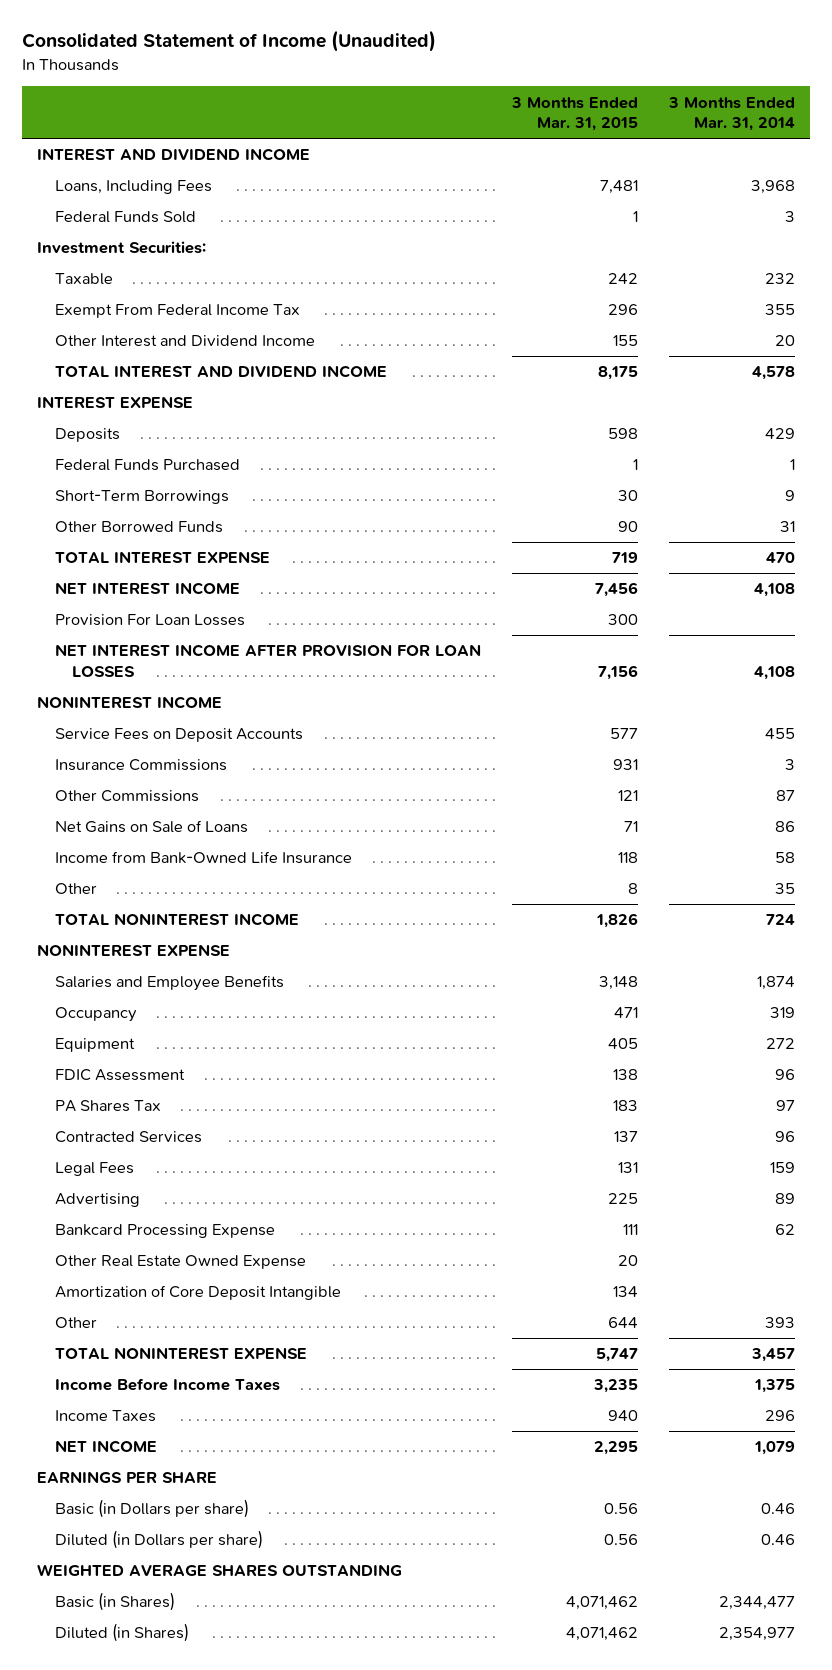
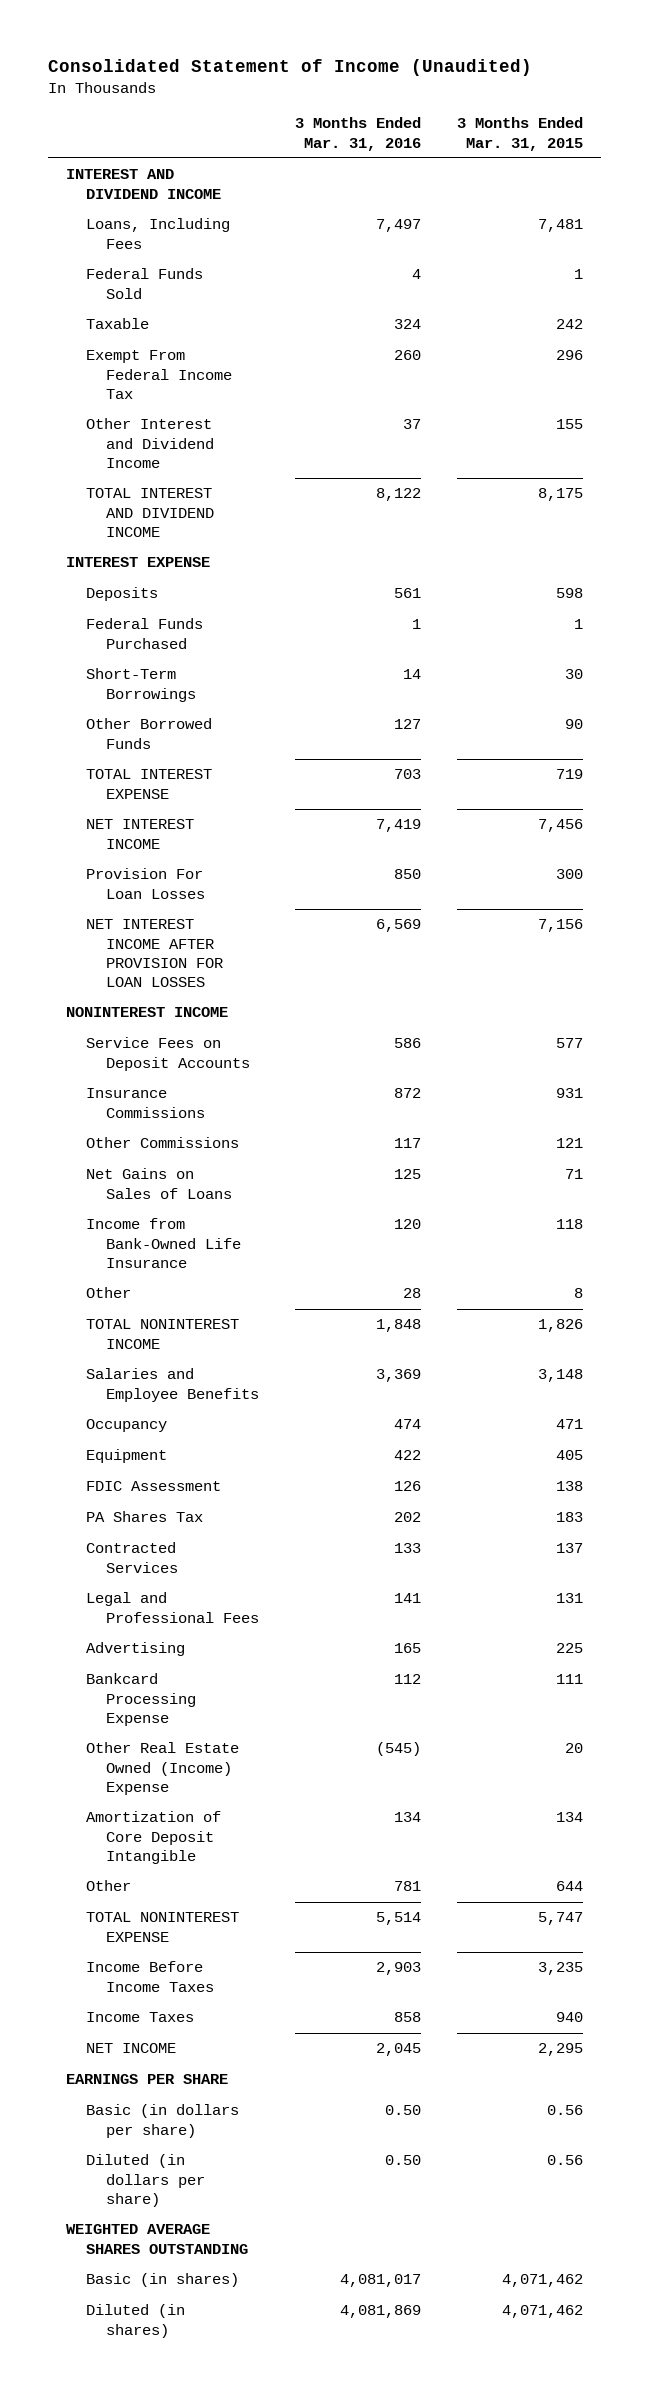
[667,96,795,132] 3 Months Ended Mar. 31, 2014 -> none
none -> [295,117,422,151] 3 Months Ended Mar. 31, 2016
[37,241,207,255] Investment Securities: -> none
[54,820,248,834] Net Gains on Sale of Loans -> [86,1168,233,1199] Net Gains on Sales of Loans
[37,944,231,957] NONINTEREST EXPENSE -> none
[54,1162,134,1177] Legal Fees -> [86,1592,260,1623] Legal and Professional Fees
[54,1255,306,1270] Other Real Estate Owned Expense -> [86,1742,240,1795] Other Real Estate Owned (Income) Expense
[54,1499,249,1519] Basic (in Dollars per share) -> [86,2104,240,2138] Basic (in dollars per share)
[54,1530,263,1550] Diluted (in Dollars per share) -> [86,2154,206,2207] Diluted (in dollars per share)
[54,1592,175,1612] Basic (in Shares) -> [86,2273,240,2288] Basic (in shares)
[54,1623,189,1643] Diluted (in Shares) -> [86,2304,186,2338] Diluted (in shares)

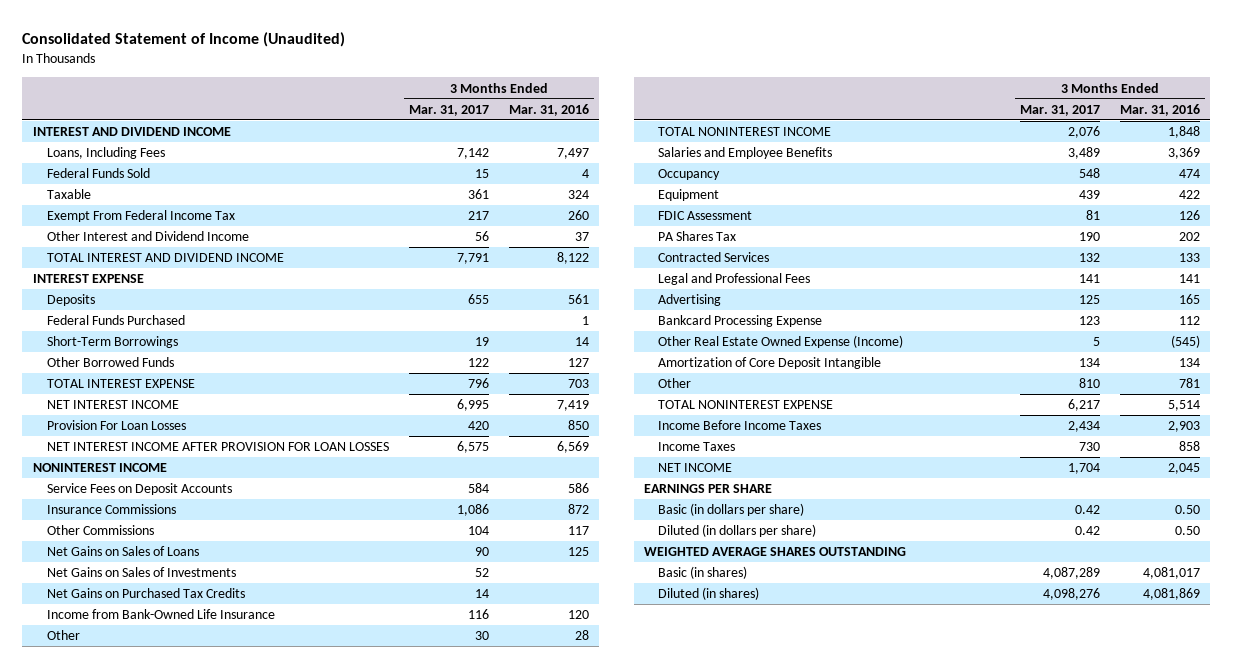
[457,117,584,151] 3 Months Ended Mar. 31, 2015 -> none
none -> [408,104,489,116] Mar. 31, 2017
none -> [46,567,236,578] Net Gains on Sales of Investments
none -> [46,588,245,599] Net Gains on Purchased Tax Credits
[86,1742,240,1795] Other Real Estate Owned (Income) Expense -> [658,335,904,349] Other Real Estate Owned Expense (Income)

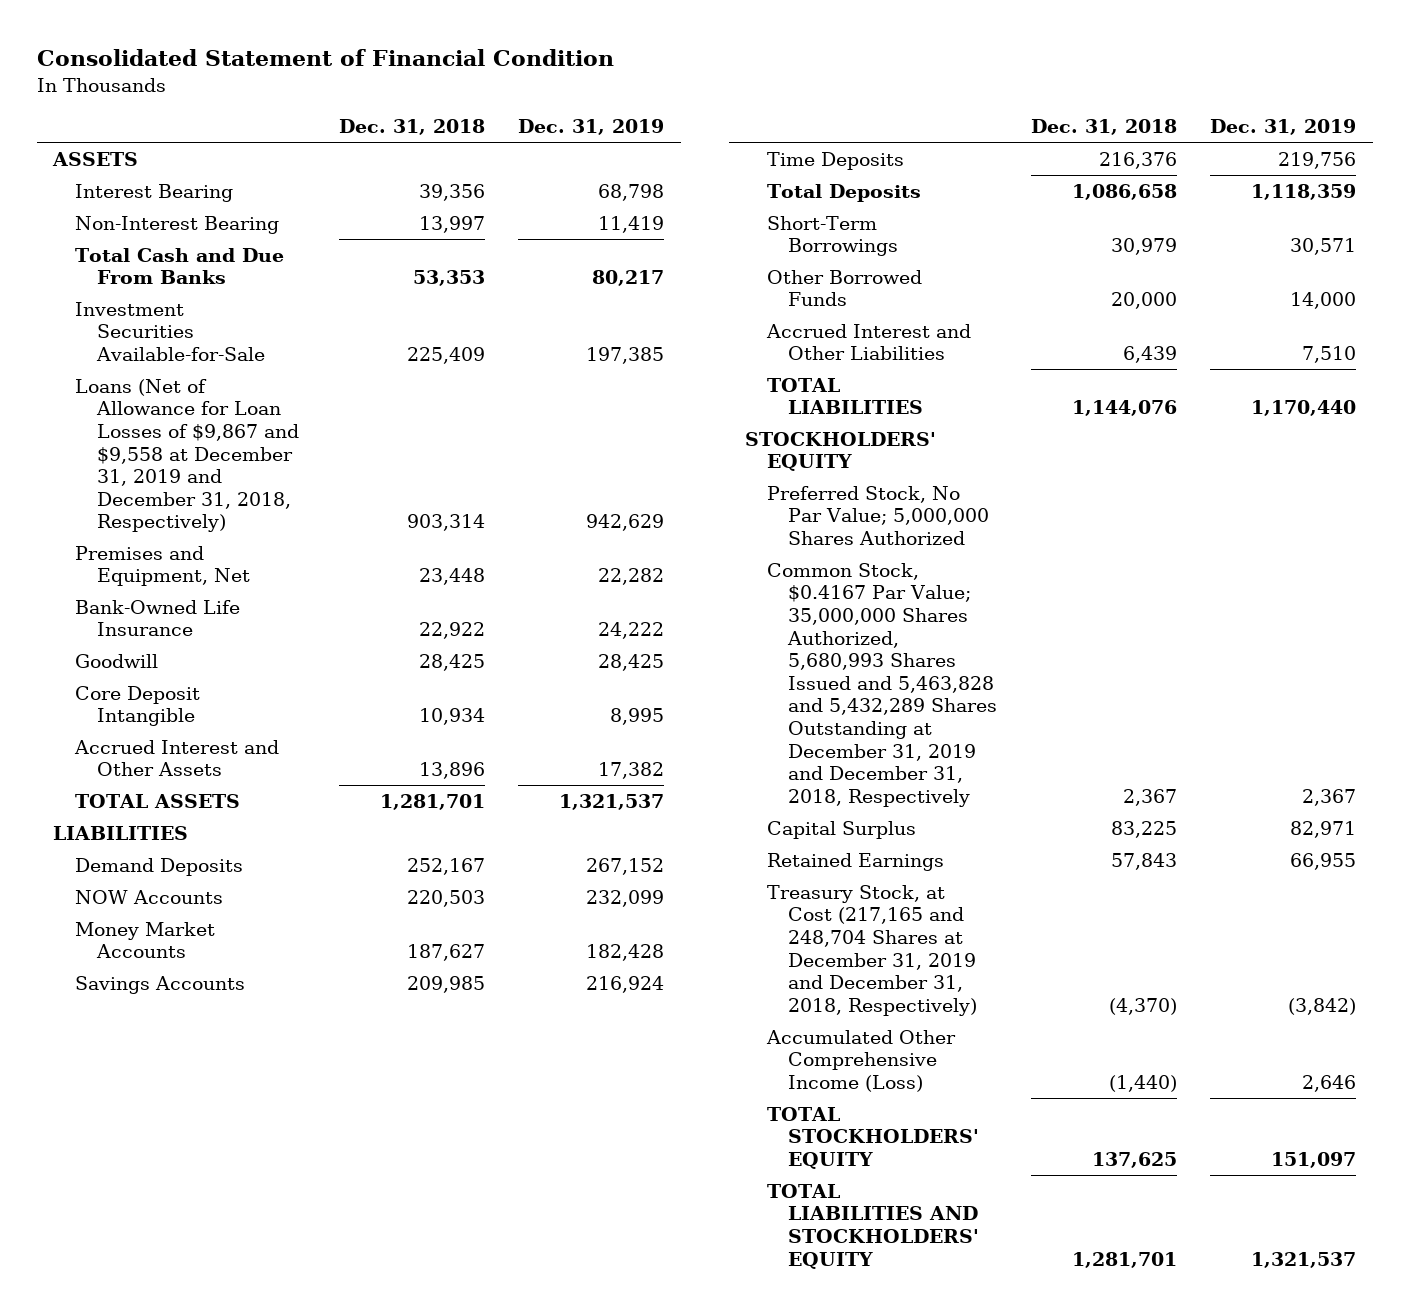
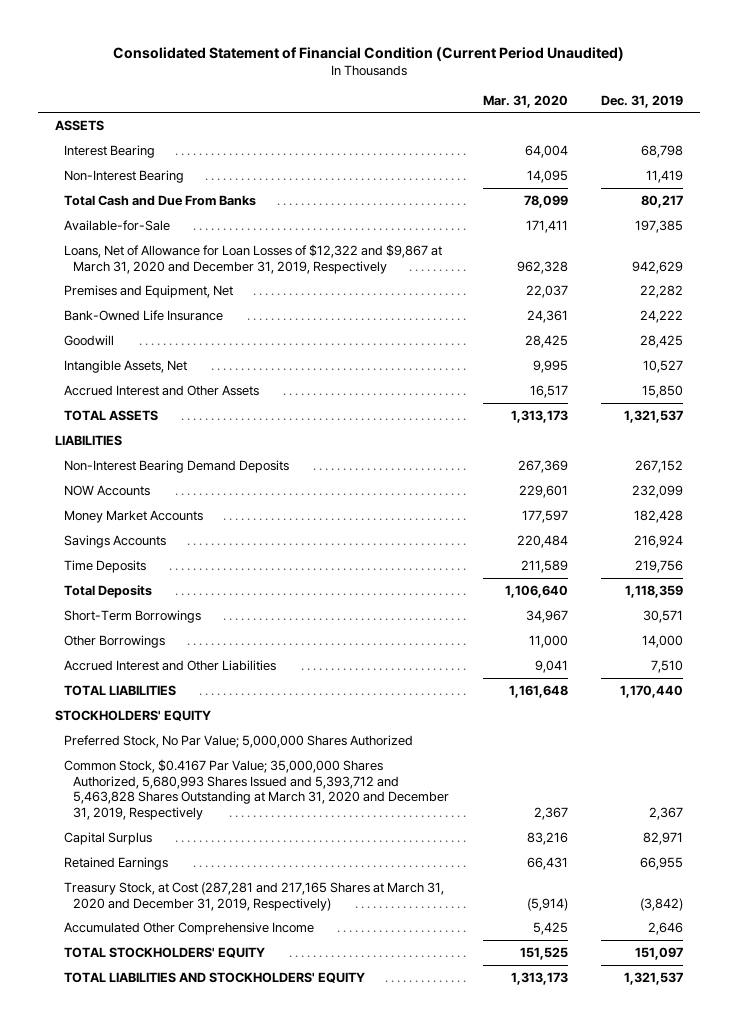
[36,49,614,67] Consolidated Statement of Financial Condition -> [113,46,625,61] Consolidated Statement of Financial Condition (Current Period Unaudited)
[339,119,486,136] Dec. 31, 2018 -> none
none -> [482,94,568,108] Mar. 31, 2020
[75,301,265,361] Investment Securities Available-for-Sale -> [64,219,171,231] Available-for-Sale
[75,378,299,533] Loans (Net of Allowance for Loan Losses of $9,867 and $9,558 at December 31, 2019 and December 31, 2018, Respectively) -> [64,243,443,274] Loans, Net of Allowance for Loan Losses of $12,322 and $9,867 at March 31, 2020 and December 31, 2019, Respectively
[75,685,201,727] Core Deposit Intangible -> [64,359,188,373] Intangible Assets, Net
[610,708,665,726] 8,995 -> [643,359,684,373] 10,527
[598,762,665,780] 17,382 -> [642,384,684,398] 15,850
[75,857,244,876] Demand Deposits -> [64,459,290,473] Non-Interest Bearing Demand Deposits
[766,269,922,307] Other Borrowed Funds -> [64,634,166,648] Other Borrowings
[766,562,998,808] Common Stock, $0.4167 Par Value; 35,000,000 Shares Authorized, 5,680,993 Shares Issued and 5,463,828 and 5,432,289 Shares Outstanding at December 31, 2019 and December 31, 2018, Respectively -> [64,758,450,821] Common Stock, $0.4167 Par Value; 35,000,000 Shares Authorized, 5,680,993 Shares Issued and 5,393,712 and 5,463,828 Shares Outstanding at March 31, 2020 and December 31, 2019, Respectively
[766,884,978,1016] Treasury Stock, at Cost (217,165 and 248,704 Shares at December 31, 2019 and December 31, 2018, Respectively) -> [64,881,445,911] Treasury Stock, at Cost (287,281 and 217,165 Shares at March 31, 2020 and December 31, 2019, Respectively)
[765,1029,956,1092] Accumulated Other Comprehensive Income (Loss) -> [64,921,315,935] Accumulated Other Comprehensive Income

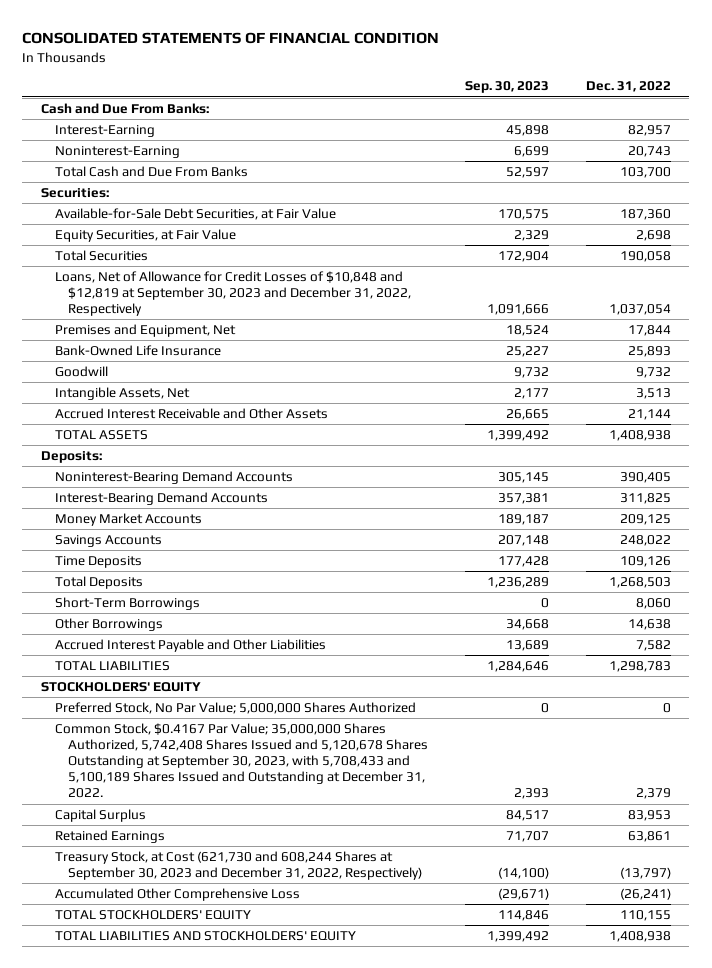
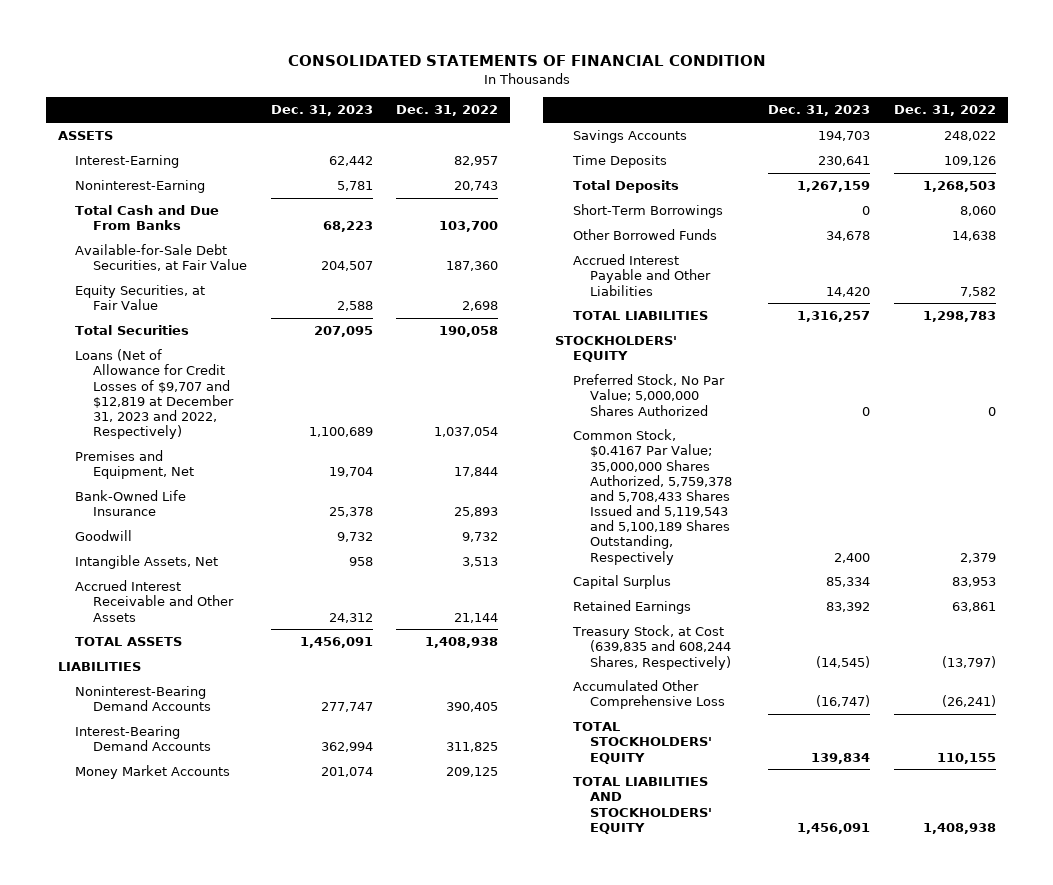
[465,81,550,94] Sep. 30, 2023 -> none
none -> [270,105,373,117] Dec. 31, 2023
[40,103,209,115] Cash and Due From Banks: -> none
none -> [57,131,113,141] ASSETS
[40,188,109,199] Securities: -> none
[54,271,412,317] Loans, Net of Allowance for Credit Losses of $10,848 and $12,819 at September 30, 2023 and December 31, 2022, Respectively -> [75,349,234,440] Loans (Net of Allowance for Credit Losses of $9,707 and $12,819 at December 31, 2023 and 2022, Respectively)
[40,451,102,464] Deposits: -> none
none -> [57,662,141,672] LIABILITIES
[54,618,163,632] Other Borrowings -> [572,229,717,241] Other Borrowed Funds
[54,723,429,799] Common Stock, $0.4167 Par Value; 35,000,000 Shares Authorized, 5,742,408 Shares Issued and 5,120,678 Shares Outstanding at September 30, 2023, with 5,708,433 and 5,100,189 Shares Issued and Outstanding at December 31, 2022. -> [572,429,733,565] Common Stock, $0.4167 Par Value; 35,000,000 Shares Authorized, 5,759,378 and 5,708,433 Shares Issued and 5,119,543 and 5,100,189 Shares Outstanding, Respectively
[54,851,423,881] Treasury Stock, at Cost (621,730 and 608,244 Shares at September 30, 2023 and December 31, 2022, Respectively) -> [571,625,732,670] Treasury Stock, at Cost (639,835 and 608,244 Shares, Respectively)

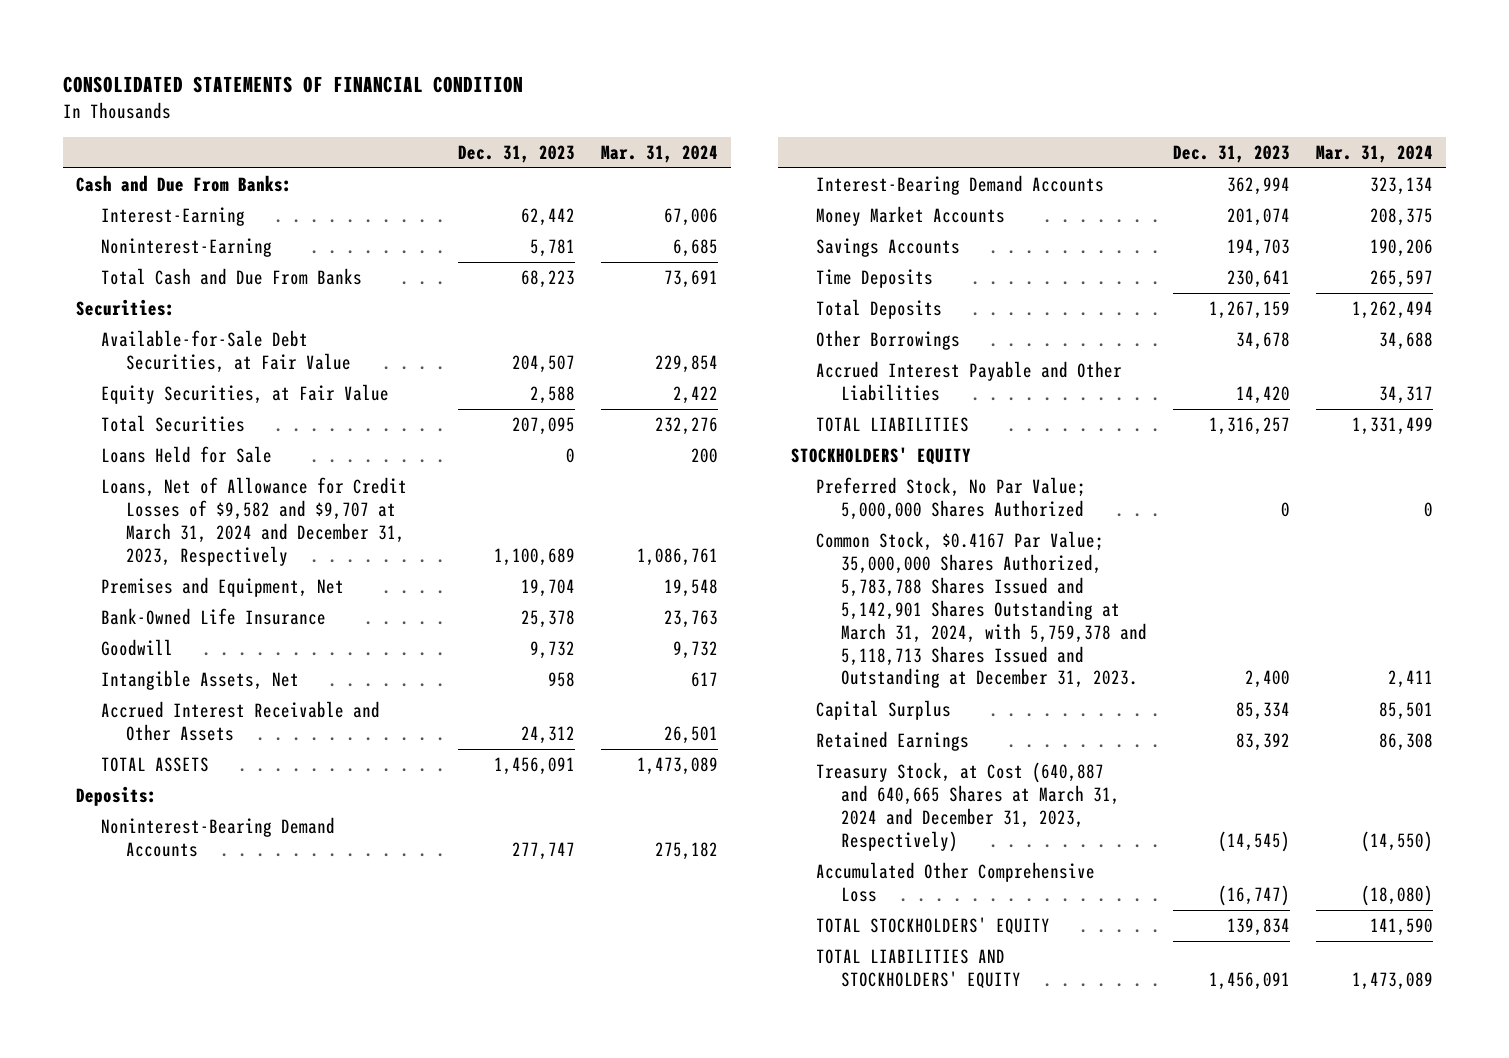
[396,105,499,117] Dec. 31, 2022 -> none
none -> [601,144,719,163] Mar. 31, 2024
[57,131,113,141] ASSETS -> none
none -> [76,175,293,193] Cash and Due From Banks:
none -> [76,299,176,317] Securities:
none -> [101,446,273,464] Loans Held for Sale
[75,349,234,440] Loans (Net of Allowance for Credit Losses of $9,707 and $12,819 at December 31, 2023 and 2022, Respectively) -> [101,477,408,566] Loans, Net of Allowance for Credit Losses of $9,582 and $9,707 at March 31, 2024 and December 31, 2023, Respectively
[57,662,141,672] LIABILITIES -> none
none -> [76,786,158,807] Deposits:
[572,204,723,219] Short-Term Borrowings -> none
[572,229,717,241] Other Borrowed Funds -> [816,330,961,351] Other Borrowings
[572,429,733,565] Common Stock, $0.4167 Par Value; 35,000,000 Shares Authorized, 5,759,378 and 5,708,433 Shares Issued and 5,119,543 and 5,100,189 Shares Outstanding, Respectively -> [816,531,1148,689] Common Stock, $0.4167 Par Value; 35,000,000 Shares Authorized, 5,783,788 Shares Issued and 5,142,901 Shares Outstanding at March 31, 2024, with 5,759,378 and 5,118,713 Shares Issued and Outstanding at December 31, 2023.
[571,625,732,670] Treasury Stock, at Cost (639,835 and 608,244 Shares, Respectively) -> [816,762,1121,852] Treasury Stock, at Cost (640,887 and 640,665 Shares at March 31, 2024 and December 31, 2023, Respectively)

